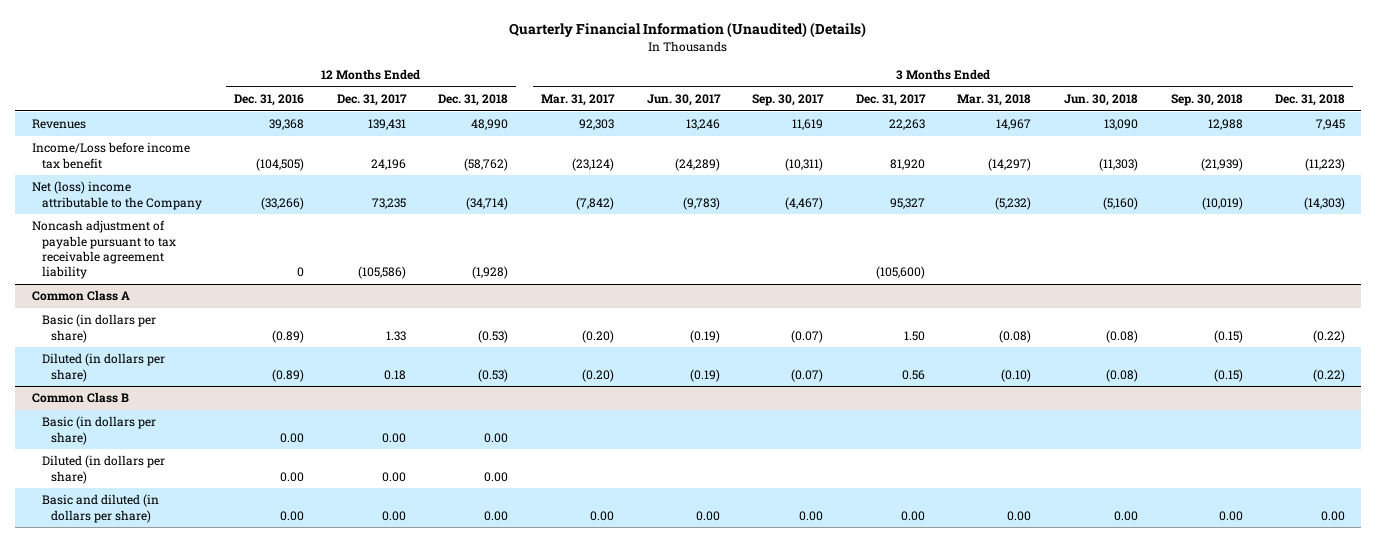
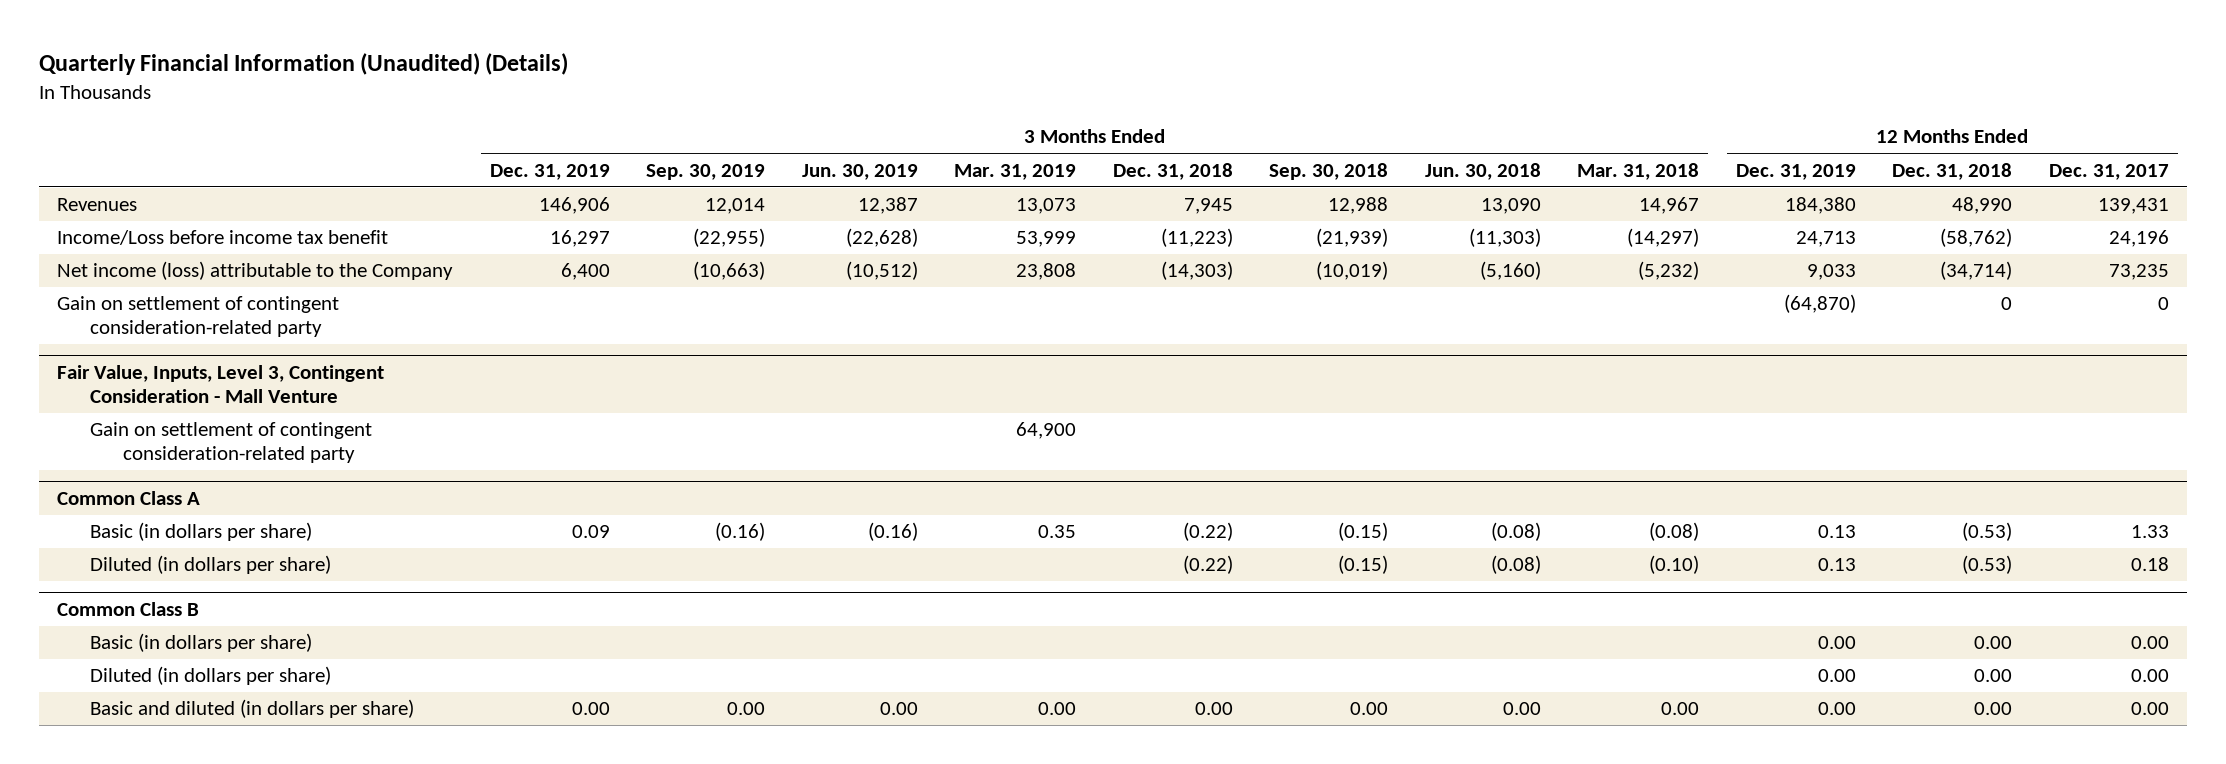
[234,94,305,107] Dec. 31, 2016 -> none
[540,94,615,107] Mar. 31, 2017 -> none
[646,94,721,107] Jun. 30, 2017 -> none
[752,94,825,107] Sep. 30, 2017 -> none
[855,94,926,107] Dec. 31, 2017 -> none
none -> [489,163,610,180] Dec. 31, 2019
none -> [646,163,766,180] Sep. 30, 2019
none -> [801,163,918,180] Jun. 30, 2019
none -> [954,163,1077,180] Mar. 31, 2019
none -> [1735,163,1856,180] Dec. 31, 2019
[31,220,176,280] Noncash adjustment of payable pursuant to tax receivable agreement liability -> none
[31,181,202,210] Net (loss) income attributable to the Company -> [57,261,454,281] Net income (loss) attributable to the Company
none -> [57,296,340,338] Gain on settlement of contingent consideration-related party
none -> [57,365,385,404] Fair Value, Inputs, Level 3, Contingent Consideration - Mall Venture
none -> [90,422,373,464] Gain on settlement of contingent consideration-related party

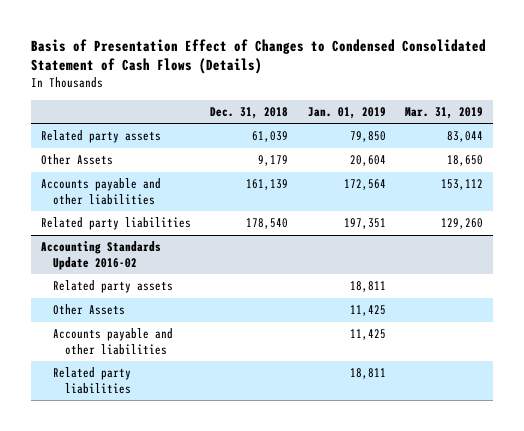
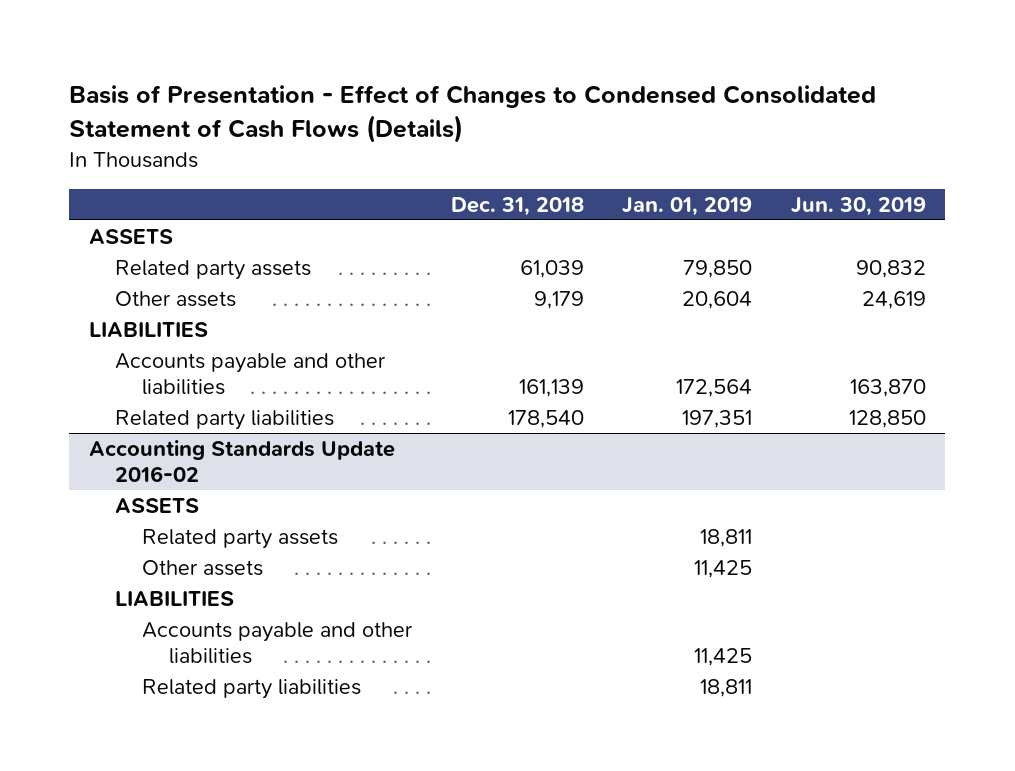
[31,38,487,75] Basis of Presentation Effect of Changes to Condensed Consolidated Statement of Cash Flows (Details) -> [69,85,877,144] Basis of Presentation - Effect of Changes to Condensed Consolidated Statement of Cash Flows (Details)
[405,107,484,120] Mar. 31, 2019 -> none
none -> [791,196,927,216] Jun. 30, 2019
none -> [88,228,173,244] ASSETS
[40,154,113,166] Other Assets -> [115,290,237,307] Other assets
none -> [88,321,208,337] LIABILITIES
none -> [115,497,200,513] ASSETS
[53,304,126,316] Other Assets -> [142,559,264,576] Other assets
none -> [115,590,235,606] LIABILITIES

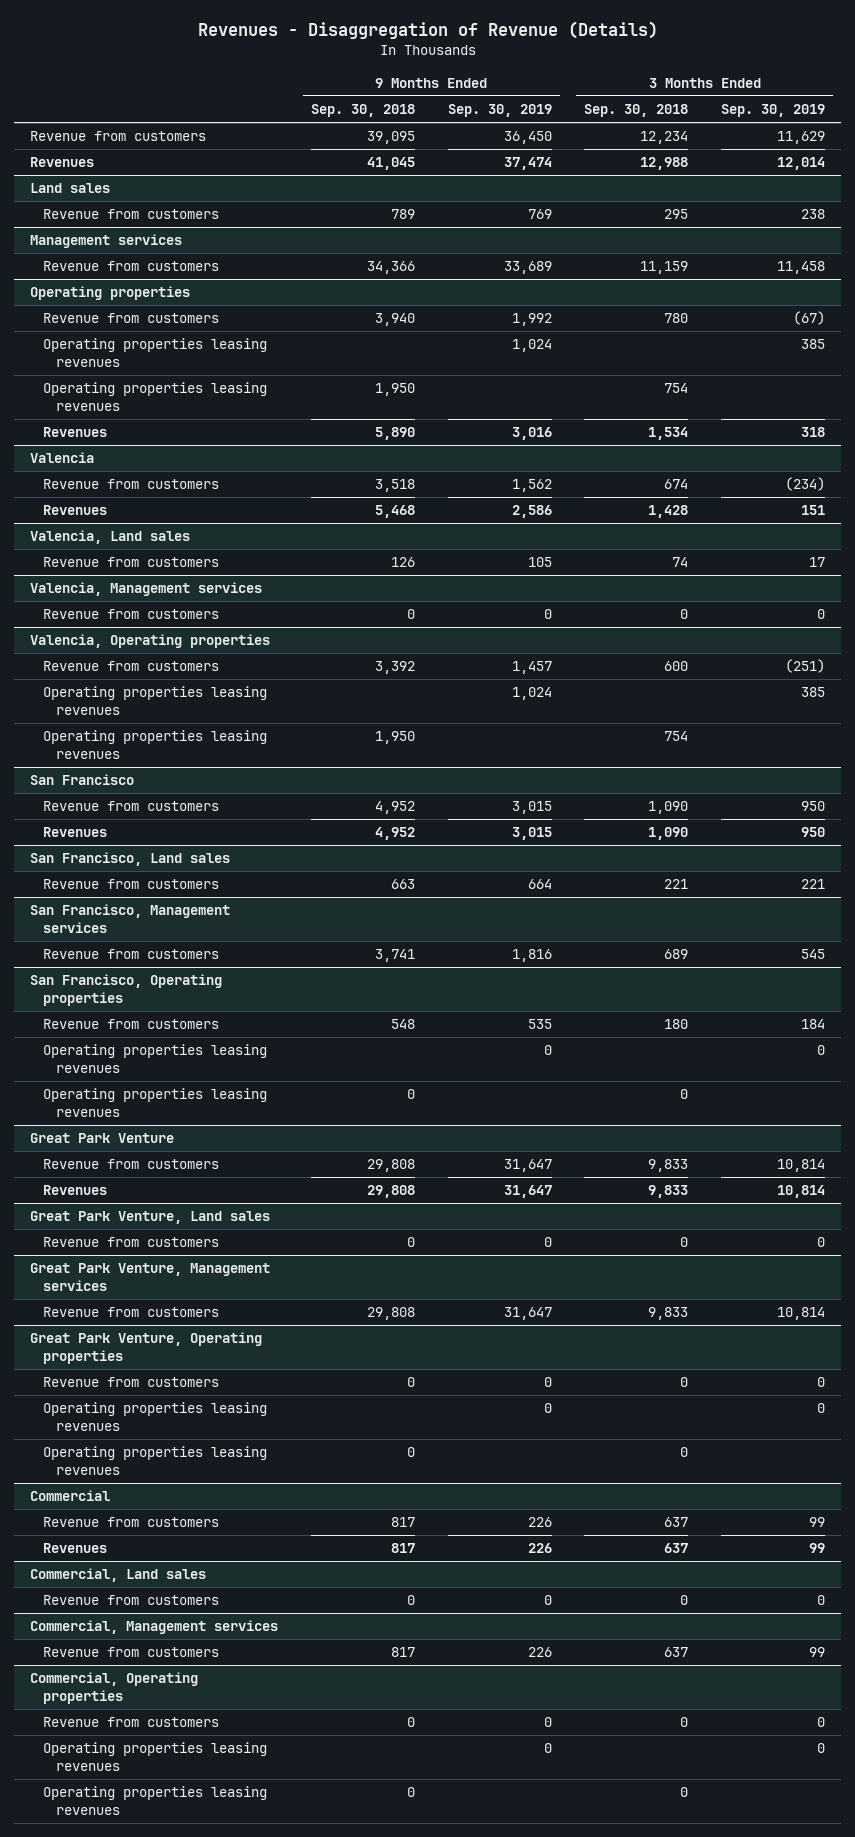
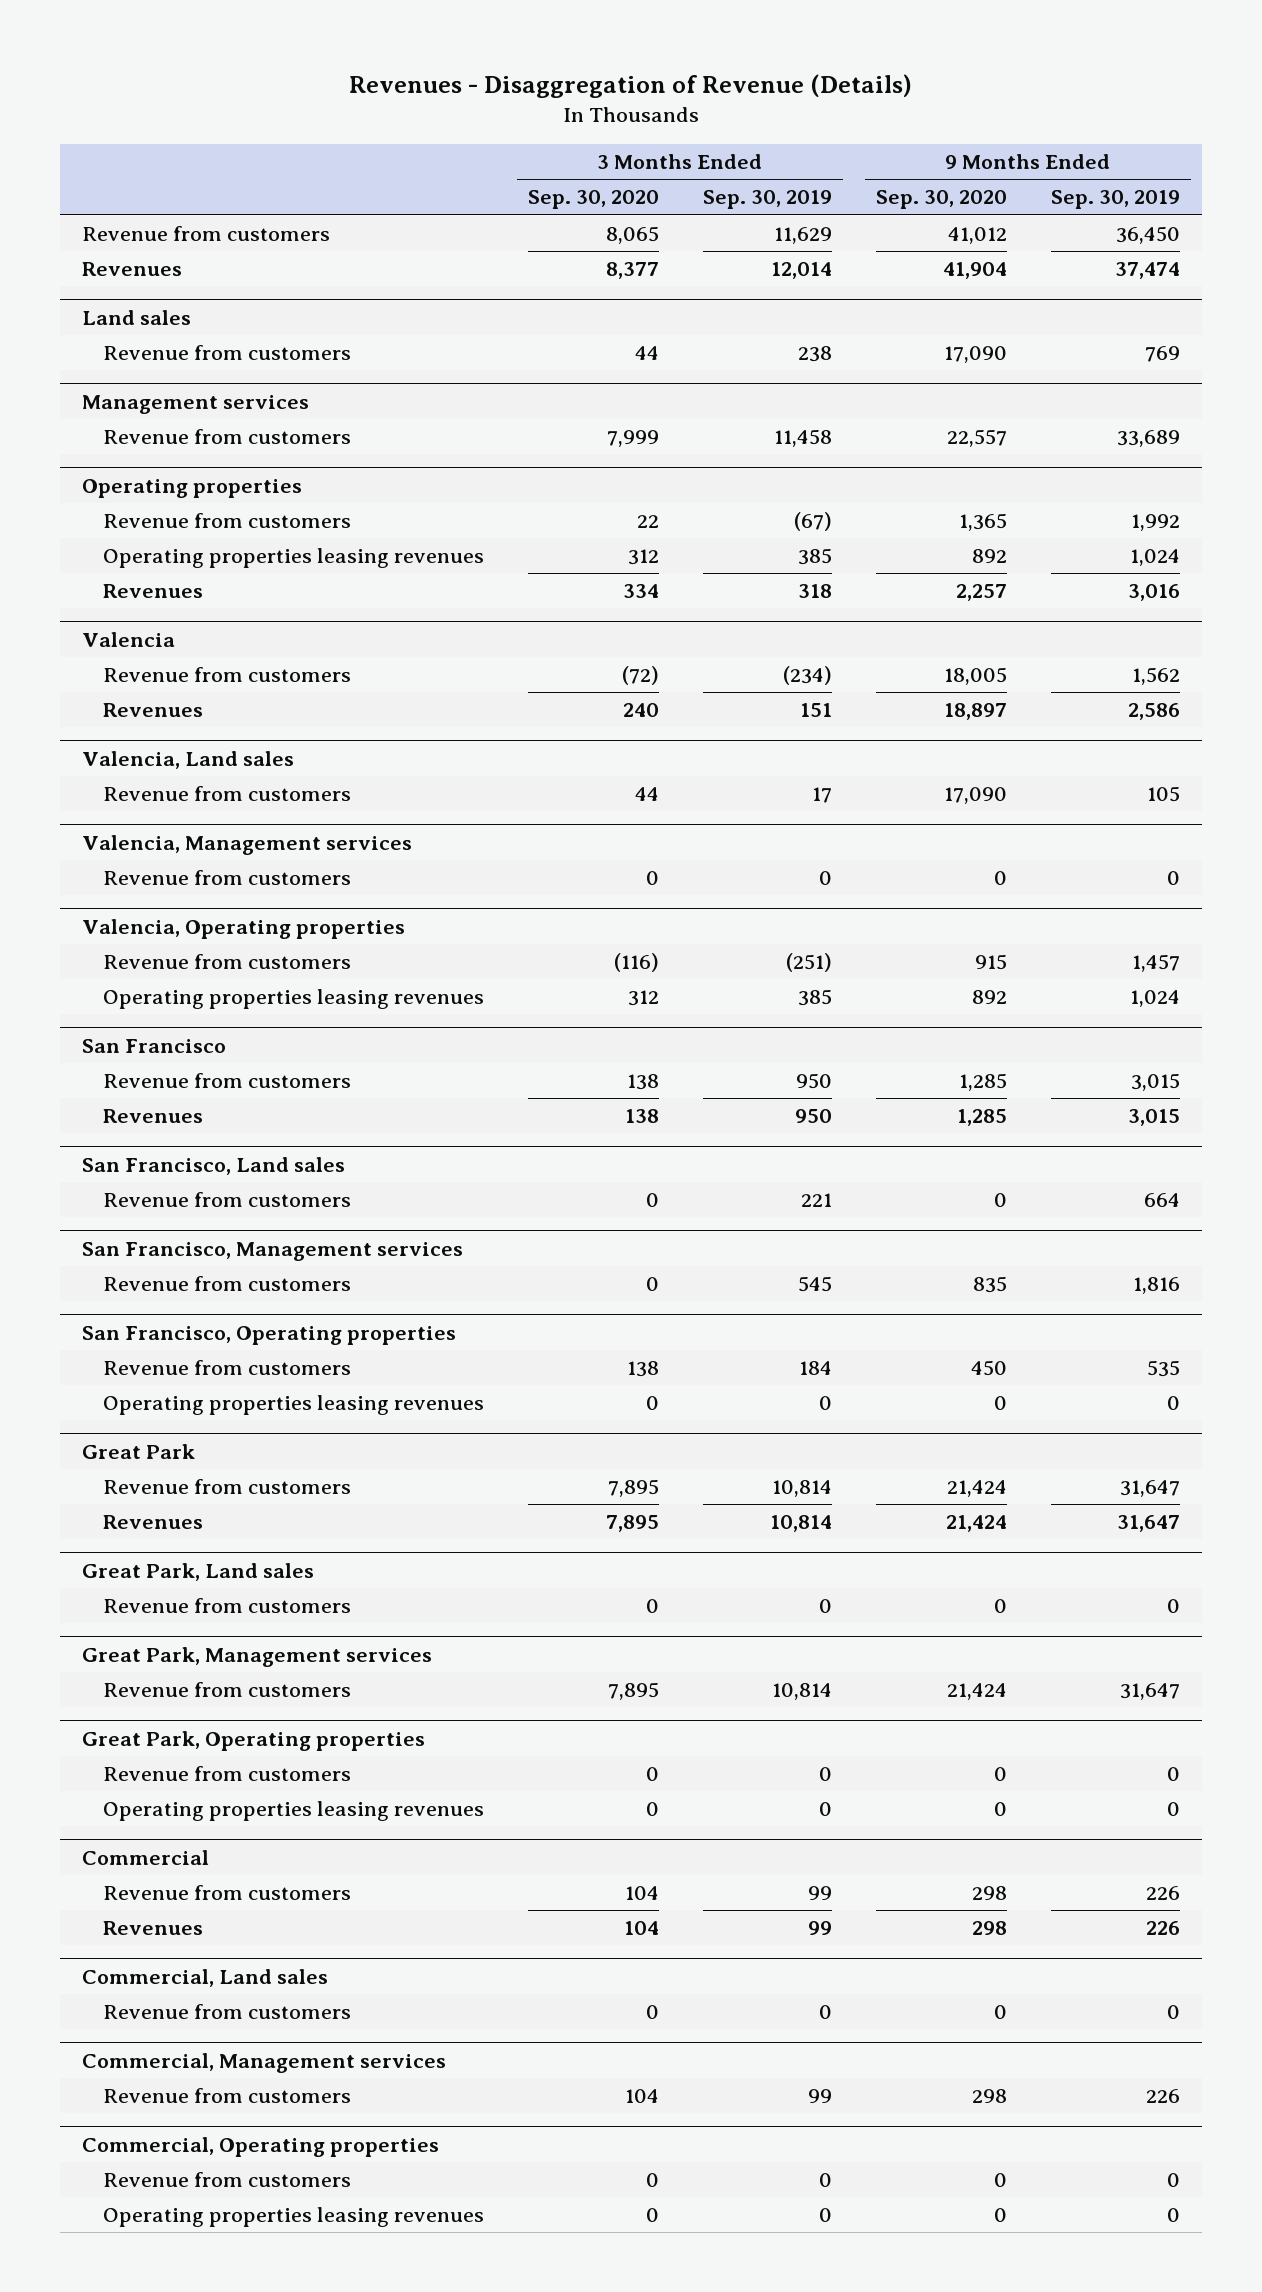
[310,104,415,118] Sep. 30, 2018 -> none
[584,104,689,118] Sep. 30, 2018 -> none
none -> [528,190,660,210] Sep. 30, 2020
none -> [876,190,1008,210] Sep. 30, 2020
[43,382,268,411] Operating properties leasing revenues -> none
[43,730,268,759] Operating properties leasing revenues -> none
[43,1088,268,1117] Operating properties leasing revenues -> none
[30,1133,175,1144] Great Park Venture -> [81,1443,195,1459] Great Park
[30,1211,271,1225] Great Park Venture, Land sales -> [81,1562,314,1581] Great Park, Land sales
[30,1263,271,1291] Great Park Venture, Management services -> [81,1646,432,1667] Great Park, Management services
[30,1332,263,1364] Great Park Venture, Operating properties -> [81,1730,425,1751] Great Park, Operating properties
[43,1446,268,1475] Operating properties leasing revenues -> none
[43,1786,268,1815] Operating properties leasing revenues -> none

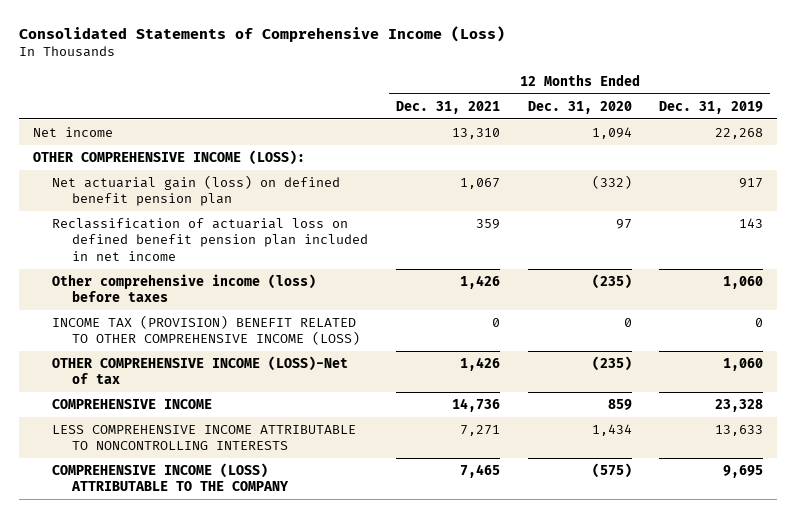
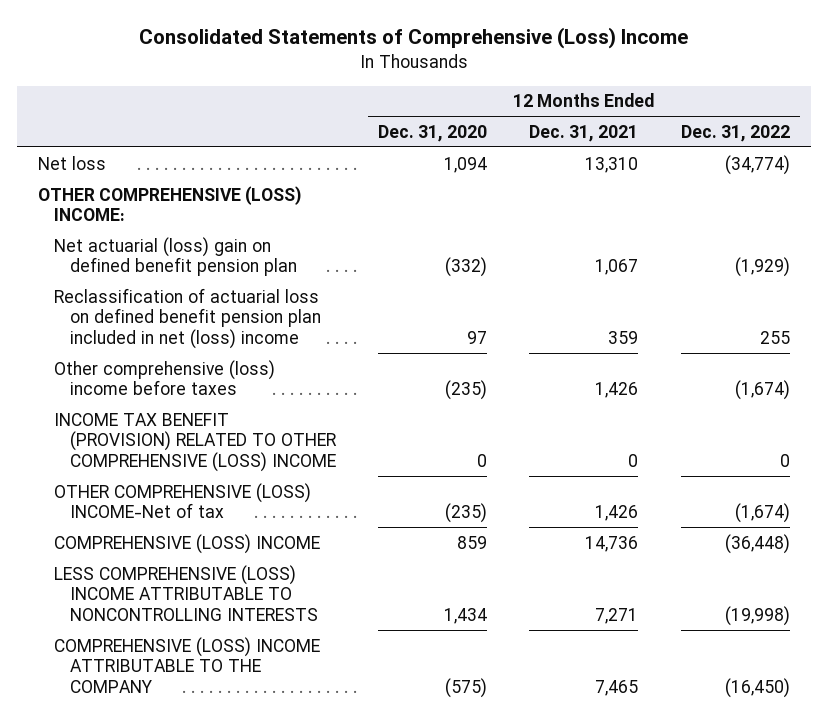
[18,25,505,42] Consolidated Statements of Comprehensive Income (Loss) -> [138,27,688,50] Consolidated Statements of Comprehensive (Loss) Income
[659,100,764,114] Dec. 31, 2019 -> none
none -> [680,124,790,142] Dec. 31, 2022
[32,126,113,137] Net income -> [38,155,107,170] Net loss
[32,149,305,165] OTHER COMPREHENSIVE INCOME (LOSS): -> [38,185,303,222] OTHER COMPREHENSIVE (LOSS) INCOME:
[52,174,341,207] Net actuarial gain (loss) on defined benefit pension plan -> [54,236,297,277] Net actuarial (loss) gain on defined benefit pension plan
[52,217,368,262] Reclassification of actuarial loss on defined benefit pension plan included in net income -> [54,287,321,350] Reclassification of actuarial loss on defined benefit pension plan included in net (loss) income
[52,273,317,303] Other comprehensive income (loss) before taxes -> [54,359,276,396] Other comprehensive (loss) income before taxes
[52,314,360,346] INCOME TAX (PROVISION) BENEFIT RELATED TO OTHER COMPREHENSIVE INCOME (LOSS) -> [54,412,337,473] INCOME TAX BENEFIT (PROVISION) RELATED TO OTHER COMPREHENSIVE (LOSS) INCOME
[52,355,349,385] OTHER COMPREHENSIVE INCOME (LOSS)-Net of tax -> [54,482,312,519] OTHER COMPREHENSIVE (LOSS) INCOME-Net of tax
[52,398,213,409] COMPREHENSIVE INCOME -> [54,533,321,554] COMPREHENSIVE (LOSS) INCOME
[52,424,357,451] LESS COMPREHENSIVE INCOME ATTRIBUTABLE TO NONCONTROLLING INTERESTS -> [54,564,318,622] LESS COMPREHENSIVE (LOSS) INCOME ATTRIBUTABLE TO NONCONTROLLING INTERESTS
[52,462,289,492] COMPREHENSIVE INCOME (LOSS) ATTRIBUTABLE TO THE COMPANY -> [54,636,321,694] COMPREHENSIVE (LOSS) INCOME ATTRIBUTABLE TO THE COMPANY

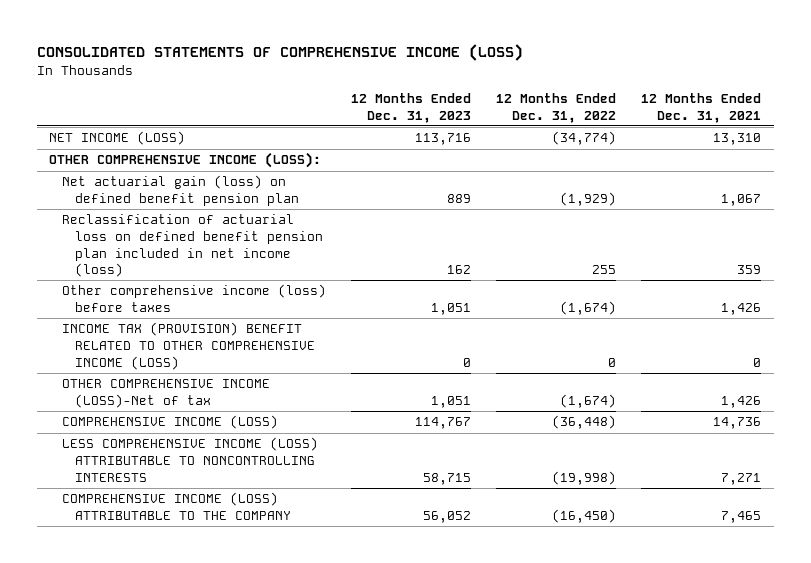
[138,27,688,50] Consolidated Statements of Comprehensive (Loss) Income -> [36,43,523,61] CONSOLIDATED STATEMENTS OF COMPREHENSIVE INCOME (LOSS)
[378,124,488,142] Dec. 31, 2020 -> none
none -> [351,92,472,123] 12 Months Ended Dec. 31, 2023
[38,155,107,170] Net loss -> [49,131,186,146] NET INCOME (LOSS)
[38,185,303,222] OTHER COMPREHENSIVE (LOSS) INCOME: -> [49,152,322,169] OTHER COMPREHENSIVE INCOME (LOSS):
[54,236,297,277] Net actuarial (loss) gain on defined benefit pension plan -> [61,175,299,206] Net actuarial gain (loss) on defined benefit pension plan
[54,287,321,350] Reclassification of actuarial loss on defined benefit pension plan included in net (loss) income -> [61,214,323,278] Reclassification of actuarial loss on defined benefit pension plan included in net income (loss)
[54,359,276,396] Other comprehensive (loss) income before taxes -> [61,284,326,312] Other comprehensive income (loss) before taxes
[54,412,337,473] INCOME TAX BENEFIT (PROVISION) RELATED TO OTHER COMPREHENSIVE (LOSS) INCOME -> [61,322,315,370] INCOME TAX (PROVISION) BENEFIT RELATED TO OTHER COMPREHENSIVE INCOME (LOSS)
[54,482,312,519] OTHER COMPREHENSIVE (LOSS) INCOME-Net of tax -> [61,379,270,408] OTHER COMPREHENSIVE INCOME (LOSS)-Net of tax
[54,533,321,554] COMPREHENSIVE (LOSS) INCOME -> [61,415,278,430] COMPREHENSIVE INCOME (LOSS)
[54,564,318,622] LESS COMPREHENSIVE (LOSS) INCOME ATTRIBUTABLE TO NONCONTROLLING INTERESTS -> [61,437,318,482] LESS COMPREHENSIVE INCOME (LOSS) ATTRIBUTABLE TO NONCONTROLLING INTERESTS
[54,636,321,694] COMPREHENSIVE (LOSS) INCOME ATTRIBUTABLE TO THE COMPANY -> [61,492,291,520] COMPREHENSIVE INCOME (LOSS) ATTRIBUTABLE TO THE COMPANY

